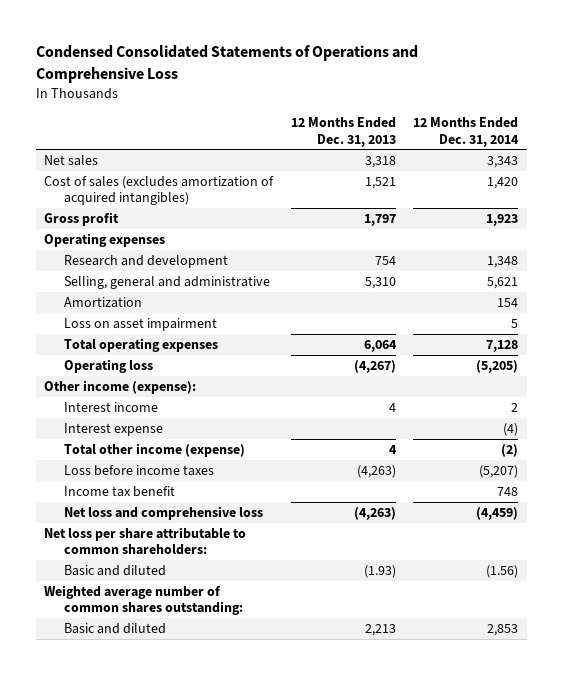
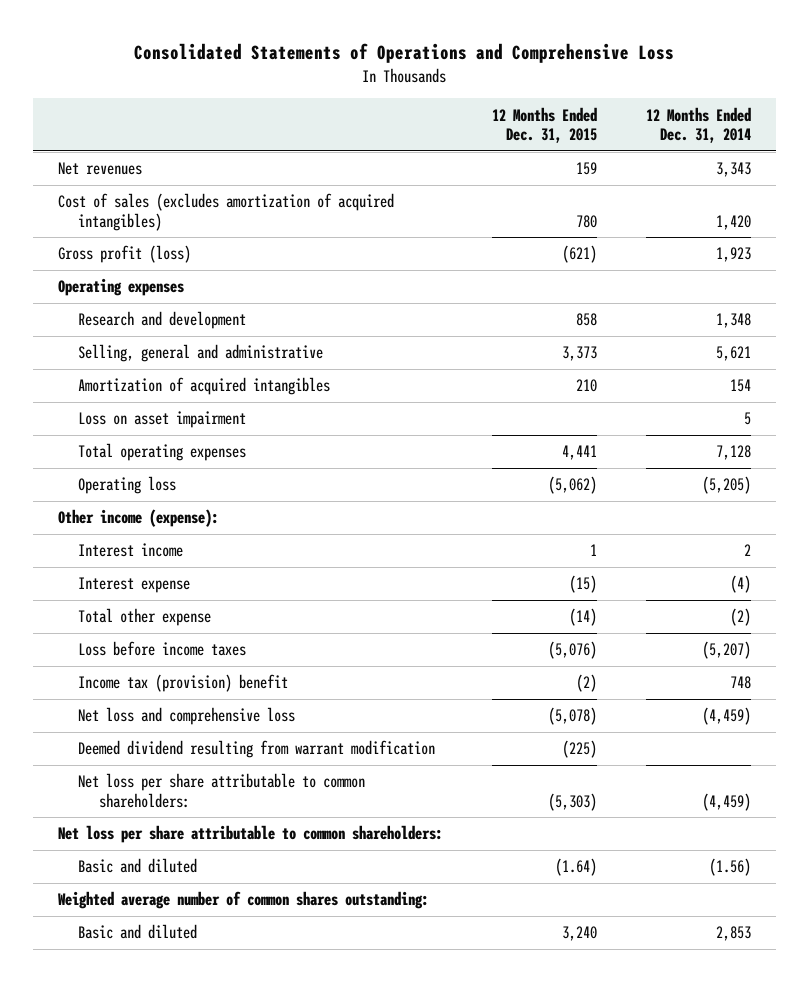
[35,45,418,84] Condensed Consolidated Statements of Operations and Comprehensive Loss -> [134,43,675,64] Consolidated Statements of Operations and Comprehensive Loss
[290,117,396,147] 12 Months Ended Dec. 31, 2013 -> none
none -> [491,106,597,144] 12 Months Ended Dec. 31, 2015
[44,154,99,166] Net sales -> [57,162,142,176] Net revenues
[44,211,120,226] Gross profit -> [57,245,191,264] Gross profit (loss)
[64,296,143,308] Amortization -> [78,377,331,396] Amortization of acquired intangibles
[64,442,246,457] Total other income (expense) -> [78,608,212,627] Total other expense
[64,485,176,497] Income tax benefit -> [78,674,289,693] Income tax (provision) benefit
none -> [78,740,436,759] Deemed dividend resulting from warrant modification
none -> [78,773,366,808] Net loss per share attributable to common shareholders:

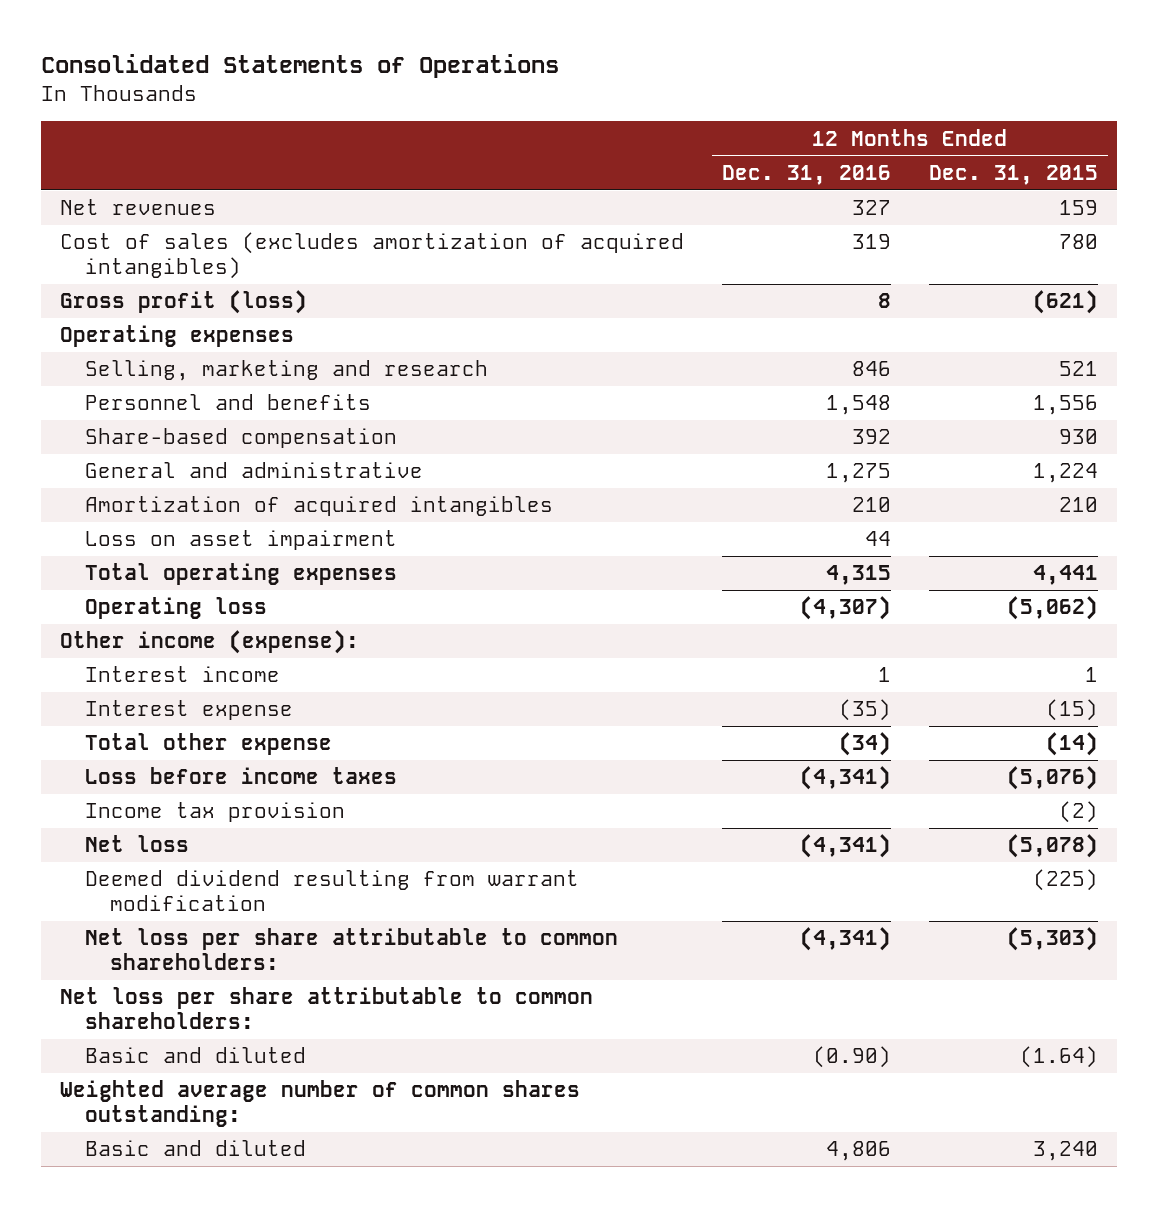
[134,43,675,64] Consolidated Statements of Operations and Comprehensive Loss -> [40,53,559,78] Consolidated Statements of Operations
[646,106,752,144] 12 Months Ended Dec. 31, 2014 -> none
none -> [722,165,892,186] Dec. 31, 2016
[78,311,247,330] Research and development -> none
none -> [84,360,488,382] Selling, marketing and research
none -> [84,394,371,411] Personnel and benefits
none -> [84,428,397,449] Share-based compensation
[78,344,324,363] Selling, general and administrative -> [84,462,423,479] General and administrative
[561,346,597,362] 3,373 -> [1033,463,1099,484] 1,224
[78,674,289,693] Income tax (provision) benefit -> [84,802,345,823] Income tax provision
[78,707,296,726] Net loss and comprehensive loss -> [84,835,189,853] Net loss

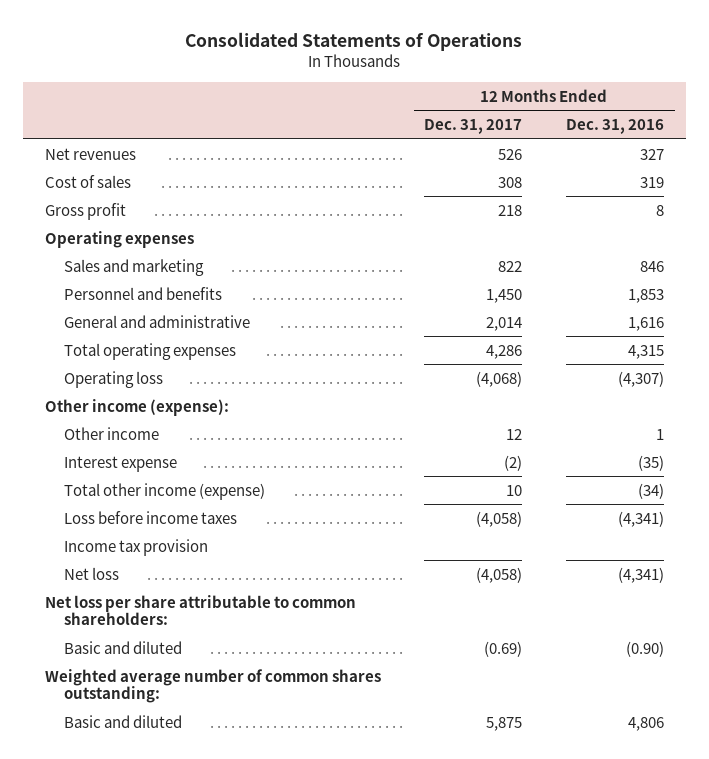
[929,165,1099,186] Dec. 31, 2015 -> none
none -> [424,119,523,135] Dec. 31, 2017
[59,232,684,280] Cost of sales (excludes amortization of acquired intangibles) -> [45,174,132,188] Cost of sales
[59,290,307,315] Gross profit (loss) -> [45,202,127,220] Gross profit
[84,428,397,449] Share-based compensation -> none
[84,496,553,517] Amortization of acquired intangibles -> none
[84,530,397,551] Loss on asset impairment -> none
[84,360,488,382] Selling, marketing and research -> [63,258,204,276] Sales and marketing
[826,395,892,416] 1,548 -> [627,288,664,303] 1,853
[826,463,892,484] 1,275 -> [627,316,664,331] 1,616
[84,666,280,683] Interest income -> none
none -> [63,426,159,440] Other income
[84,733,332,756] Total other expense -> [63,482,265,500] Total other income (expense)
[84,870,579,912] Deemed dividend resulting from warrant modification -> none
[84,928,618,971] Net loss per share attributable to common shareholders: -> none

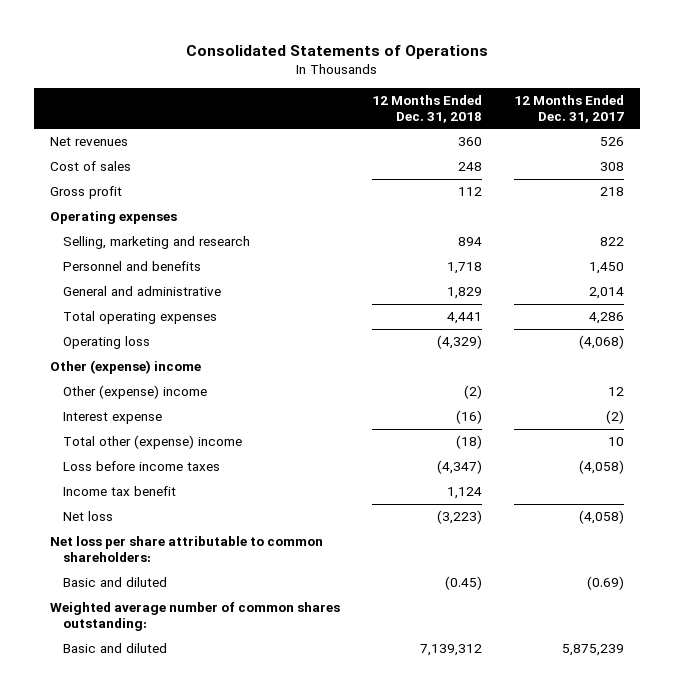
[565,119,664,135] Dec. 31, 2016 -> none
none -> [372,94,483,123] 12 Months Ended Dec. 31, 2018
[63,258,204,276] Sales and marketing -> [63,236,251,250] Selling, marketing and research
[45,398,230,416] Other income (expense): -> [50,360,202,375] Other (expense) income
[63,426,159,440] Other income -> [63,385,208,400] Other (expense) income
[63,482,265,500] Total other income (expense) -> [63,435,243,450] Total other (expense) income
[63,538,208,556] Income tax provision -> [63,486,177,497] Income tax benefit
[486,716,523,731] 5,875 -> [562,644,625,657] 5,875,239

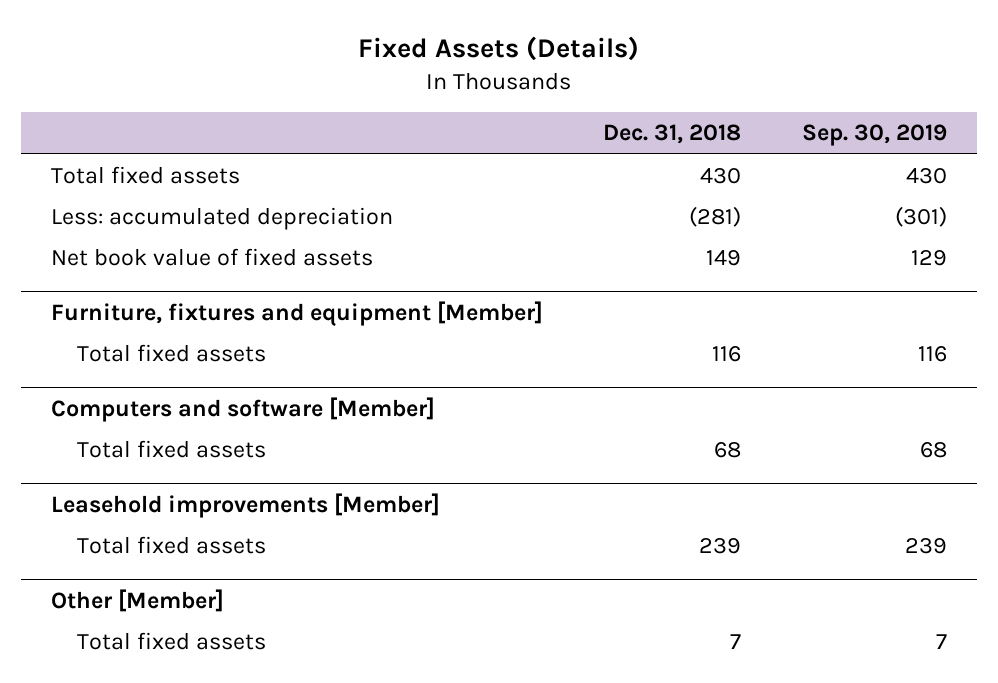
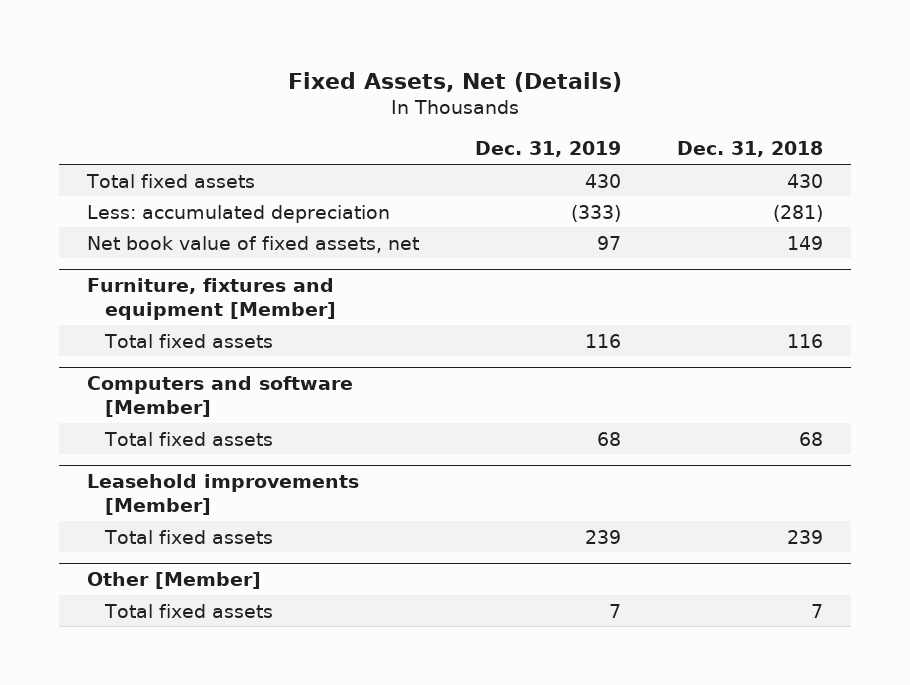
[357,36,639,62] Fixed Assets (Details) -> [287,71,622,92] Fixed Assets, Net (Details)
[801,124,947,147] Sep. 30, 2019 -> none
none -> [474,141,621,158] Dec. 31, 2019
[50,248,373,267] Net book value of fixed assets -> [87,235,420,253] Net book value of fixed assets, net

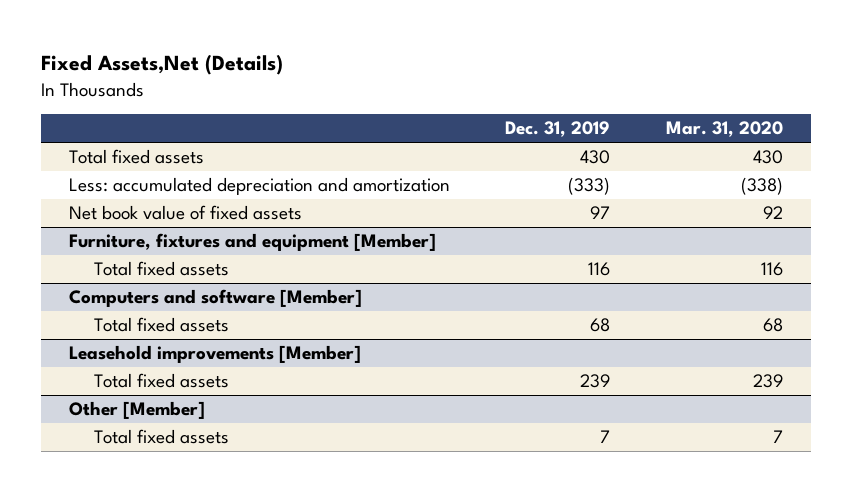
[287,71,622,92] Fixed Assets, Net (Details) -> [40,54,283,76] Fixed Assets,Net (Details)
[676,141,823,158] Dec. 31, 2018 -> none
none -> [665,121,783,138] Mar. 31, 2020
[87,204,391,223] Less: accumulated depreciation -> [68,177,450,196] Less: accumulated depreciation and amortization
[87,235,420,253] Net book value of fixed assets, net -> [68,205,302,221] Net book value of fixed assets

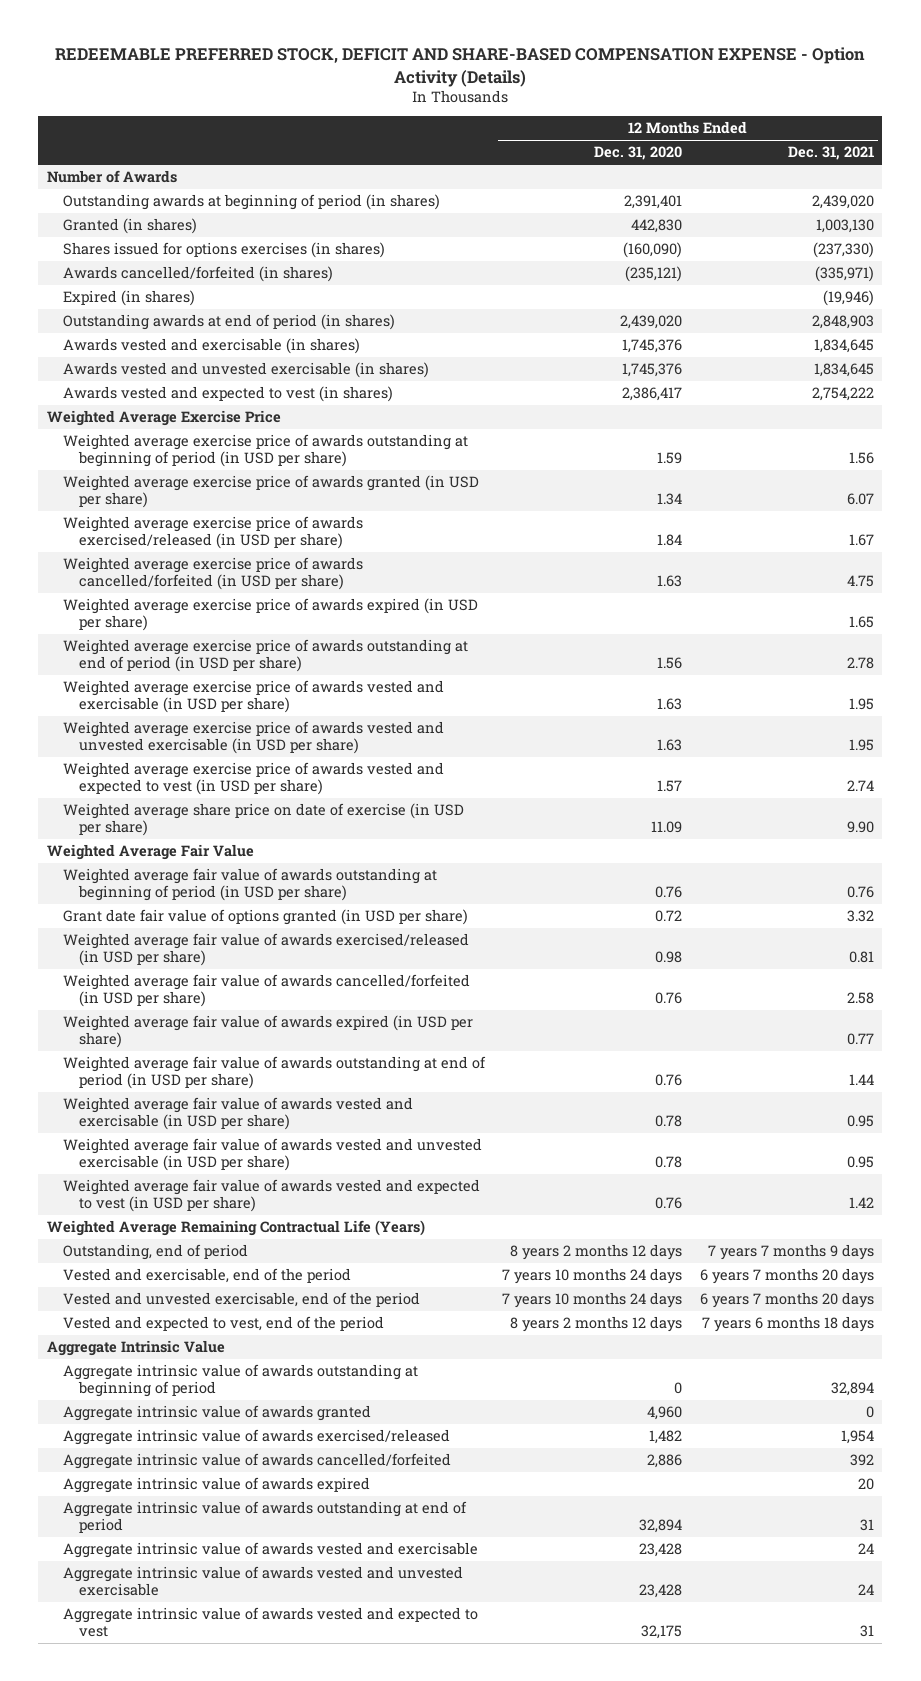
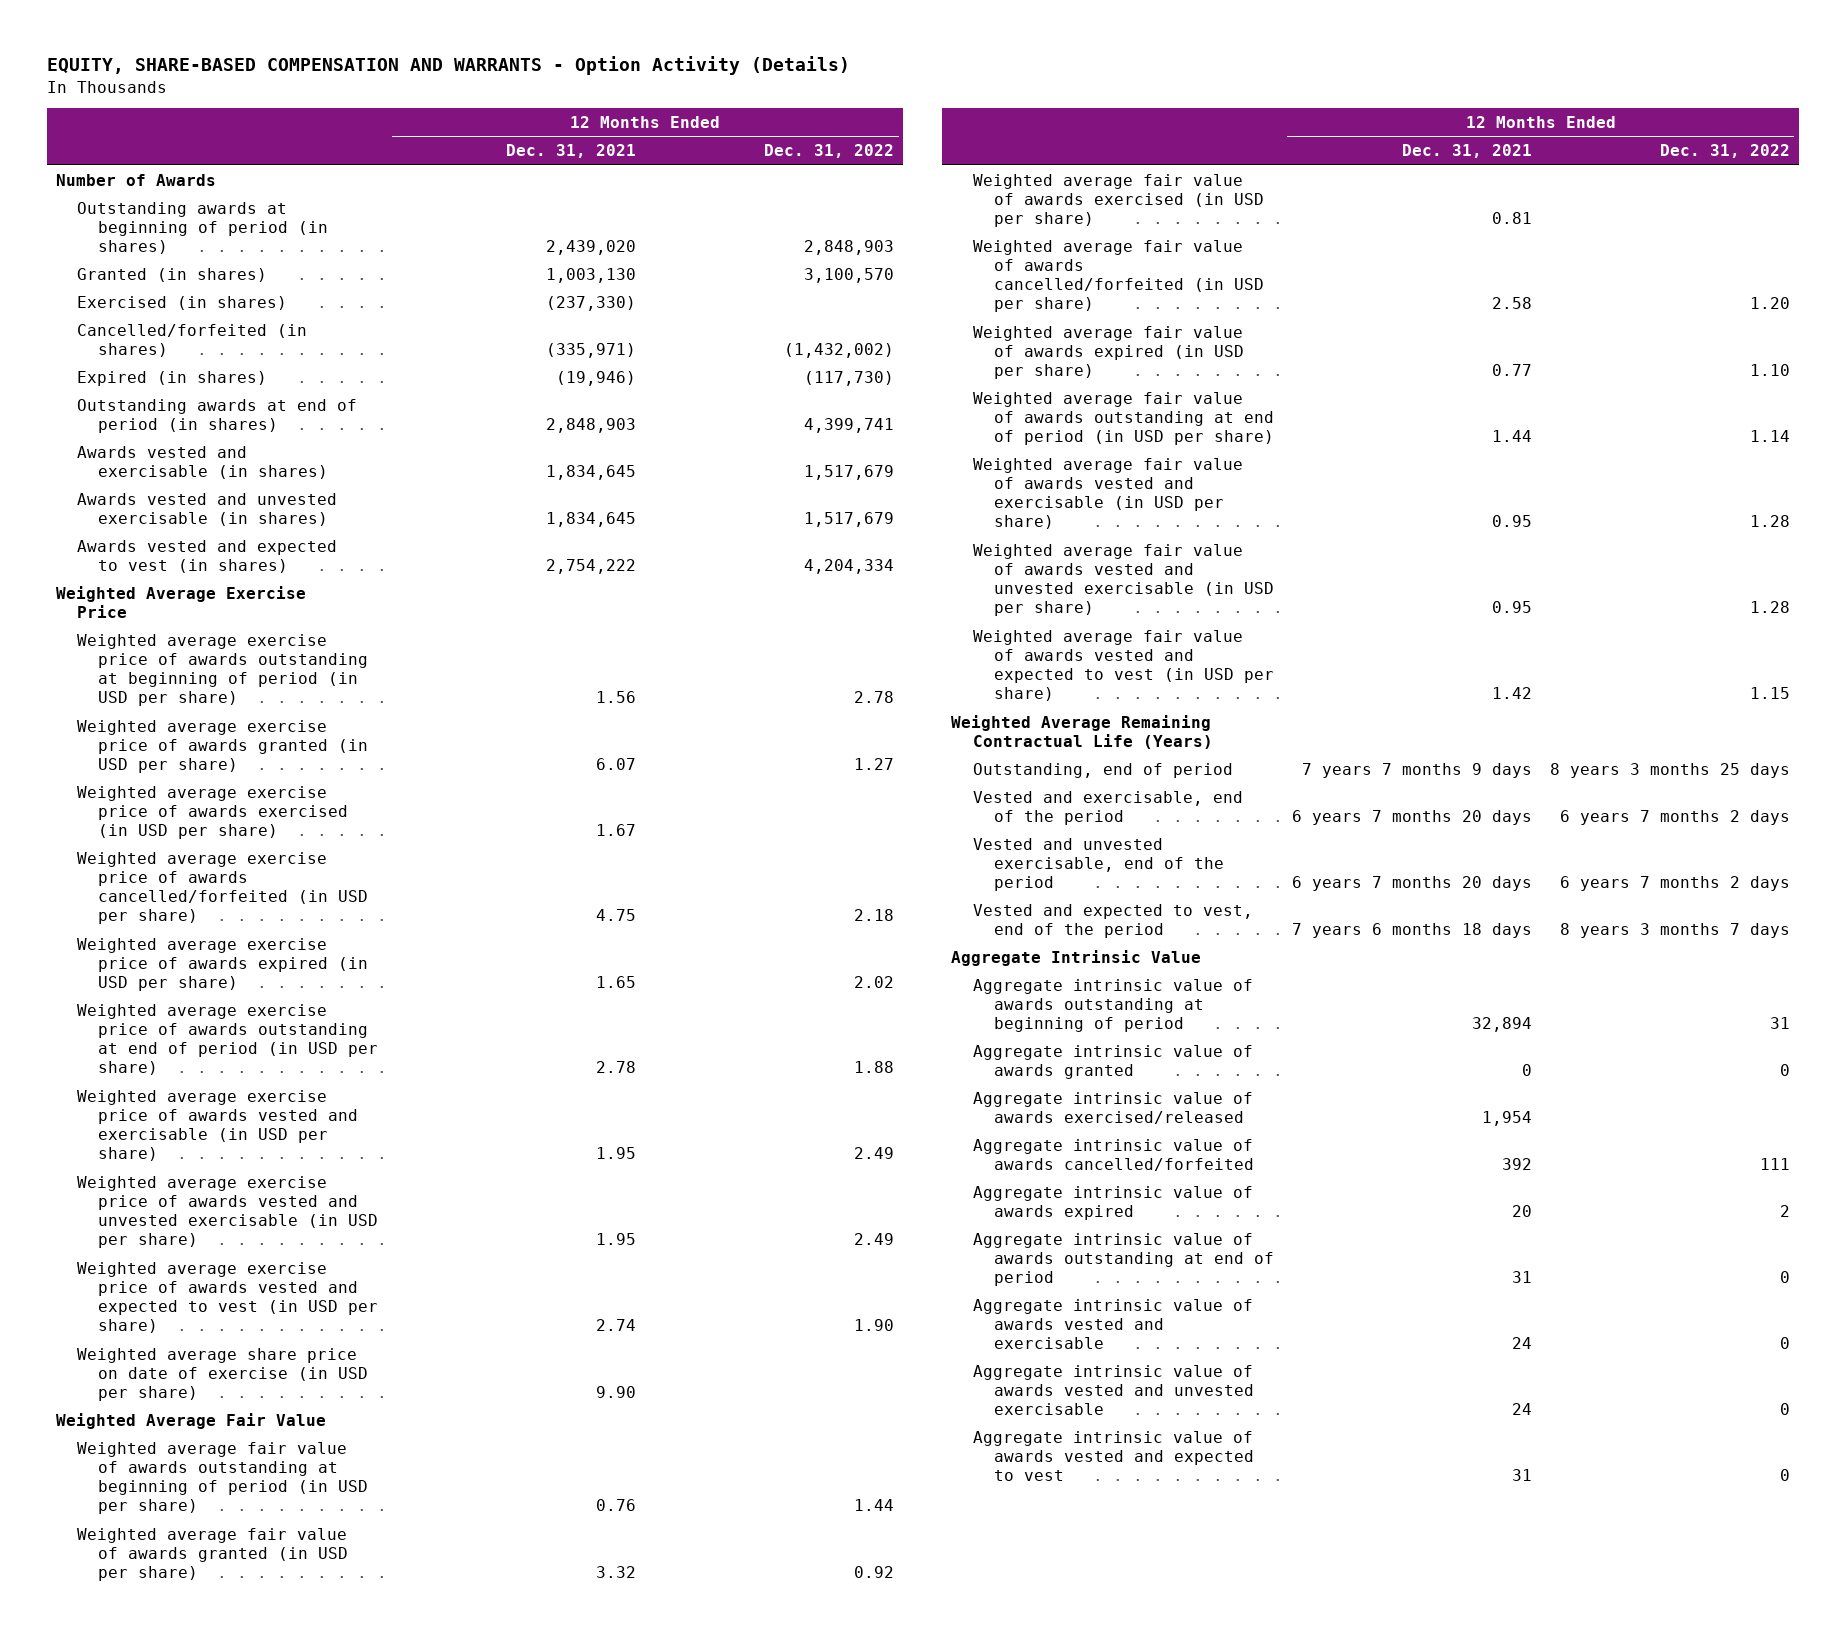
[55,47,866,87] REDEEMABLE PREFERRED STOCK, DEFICIT AND SHARE-BASED COMPENSATION EXPENSE - Option Activity (Details) -> [46,56,850,76] EQUITY, SHARE-BASED COMPENSATION AND WARRANTS - Option Activity (Details)
[594,146,683,161] Dec. 31, 2020 -> none
none -> [764,144,895,159] Dec. 31, 2022
[63,242,386,259] Shares issued for options exercises (in shares) -> [77,295,288,310] Exercised (in shares)
[63,266,334,283] Awards cancelled/forfeited (in shares) -> [77,323,308,357] Cancelled/forfeited (in shares)
[63,516,364,549] Weighted average exercise price of awards exercised/released (in USD per share) -> [77,785,349,840] Weighted average exercise price of awards exercised (in USD per share)
[63,909,469,926] Grant date fair value of options granted (in USD per share) -> [77,1527,349,1582] Weighted average fair value of awards granted (in USD per share)
[63,933,470,966] Weighted average fair value of awards exercised/released (in USD per share) -> [972,173,1264,228] Weighted average fair value of awards exercised (in USD per share)

